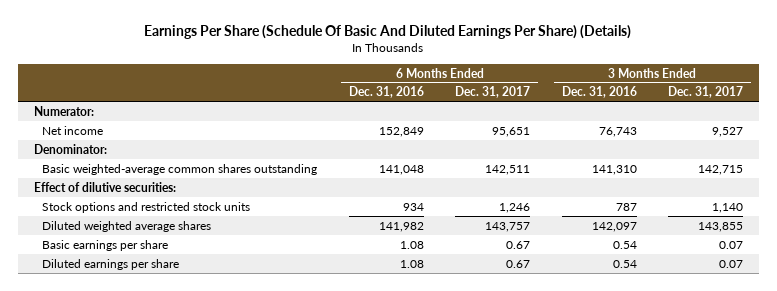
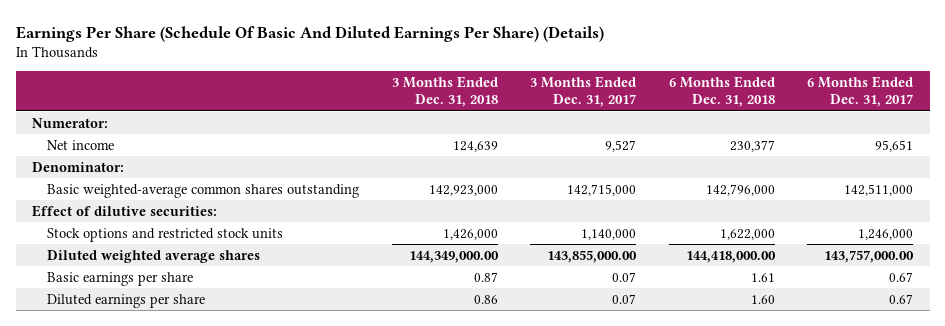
[348,86,424,99] Dec. 31, 2016 -> none
[561,86,637,99] Dec. 31, 2016 -> none
none -> [391,76,498,108] 3 Months Ended Dec. 31, 2018
none -> [668,76,775,108] 6 Months Ended Dec. 31, 2018
[485,164,531,175] 142,511 -> [844,183,914,196] 142,511,000
[698,164,744,175] 142,715 -> [567,183,637,196] 142,715,000
[499,202,531,213] 1,246 -> [858,228,914,240] 1,246,000
[712,202,744,213] 1,140 -> [581,228,637,240] 1,140,000
[485,221,531,232] 143,757 -> [824,249,915,263] 143,757,000.00
[698,221,744,232] 143,855 -> [547,249,638,263] 143,855,000.00

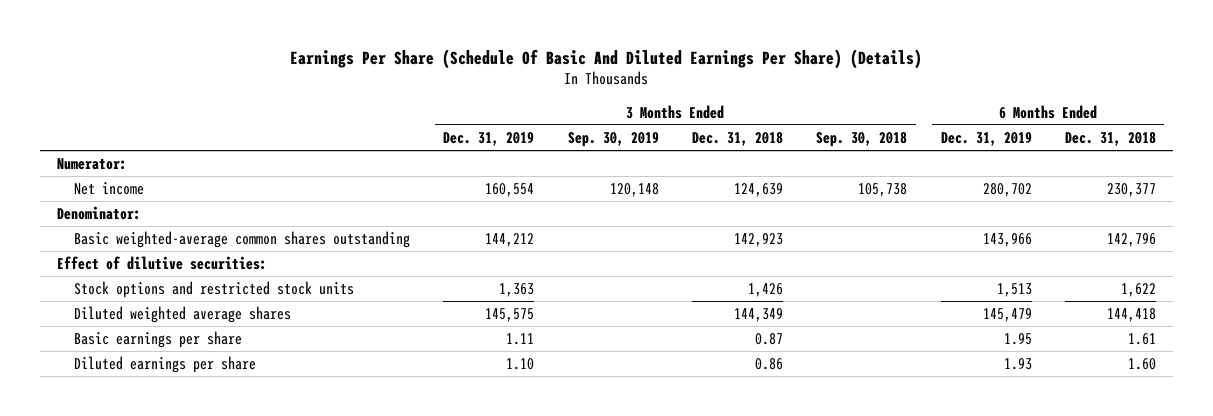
[530,76,637,108] 3 Months Ended Dec. 31, 2017 -> none
[807,76,914,108] 6 Months Ended Dec. 31, 2017 -> none
none -> [443,131,535,146] Dec. 31, 2019
none -> [567,131,659,147] Sep. 30, 2019
none -> [816,131,908,147] Sep. 30, 2018
none -> [940,131,1032,146] Dec. 31, 2019
[428,184,498,196] 142,923,000 -> [733,232,783,247] 142,923
[705,183,775,196] 142,796,000 -> [1106,232,1156,247] 142,796
[442,228,498,240] 1,426,000 -> [747,282,783,297] 1,426
[719,228,775,240] 1,622,000 -> [1120,282,1156,297] 1,622
[408,250,499,263] 144,349,000.00 -> [733,307,783,322] 144,349
[685,250,776,263] 144,418,000.00 -> [1106,307,1156,322] 144,418

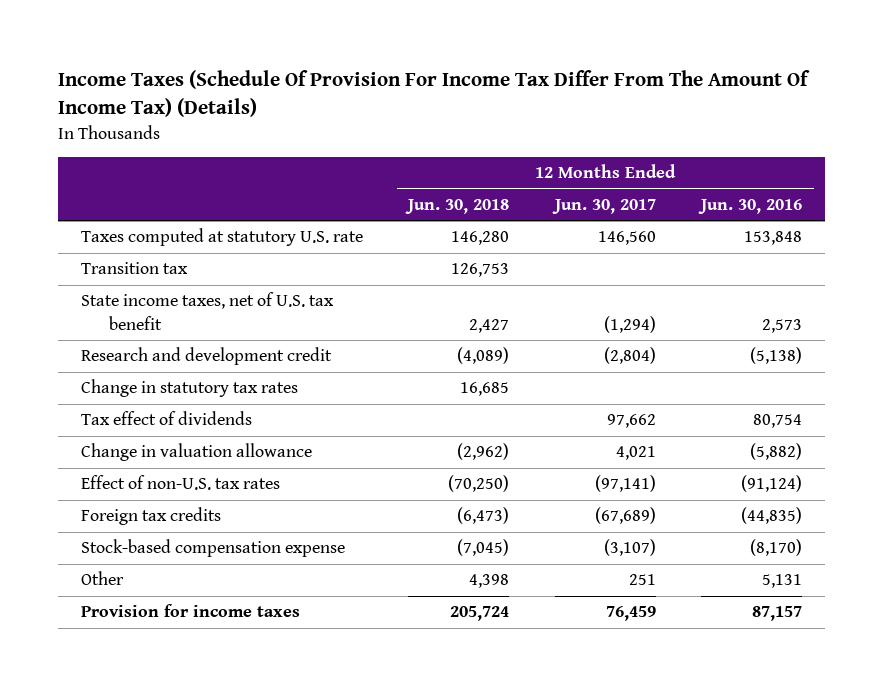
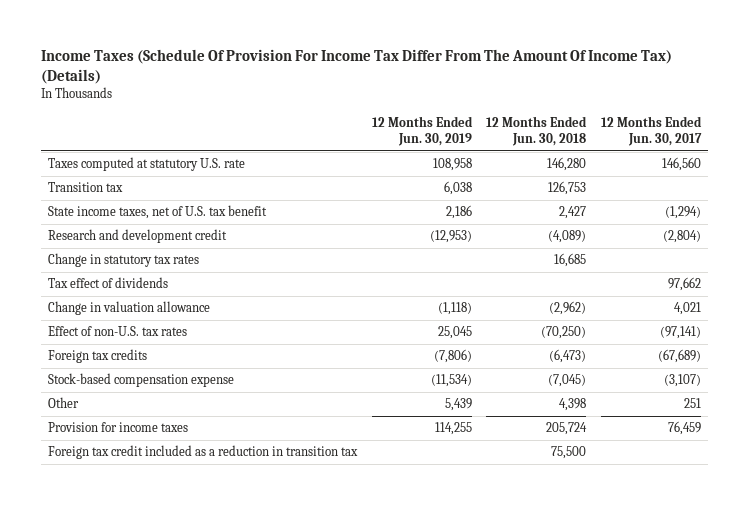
[698,198,803,214] Jun. 30, 2016 -> none
none -> [371,116,473,146] 12 Months Ended Jun. 30, 2019
none -> [48,445,359,460] Foreign tax credit included as a reduction in transition tax

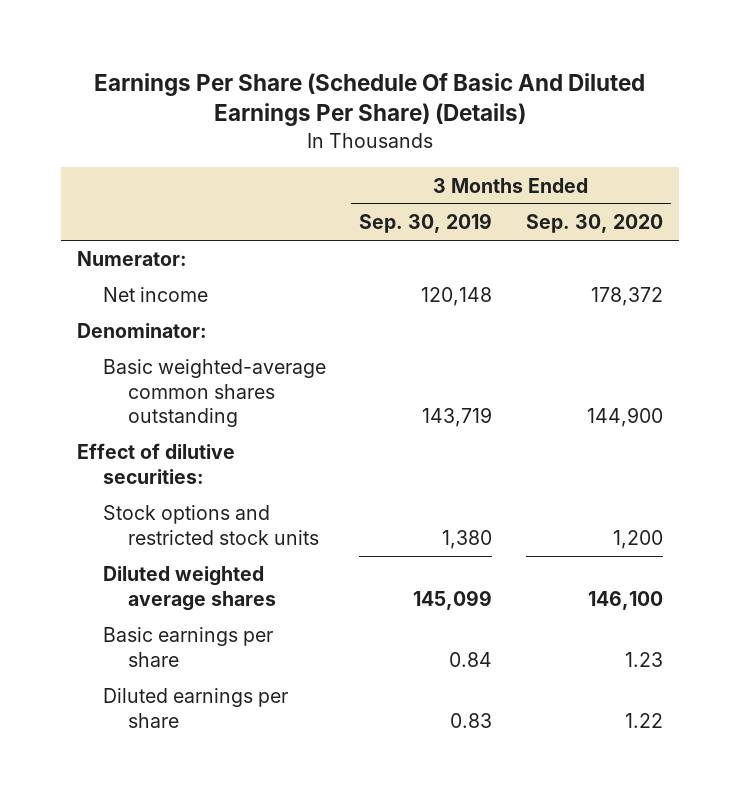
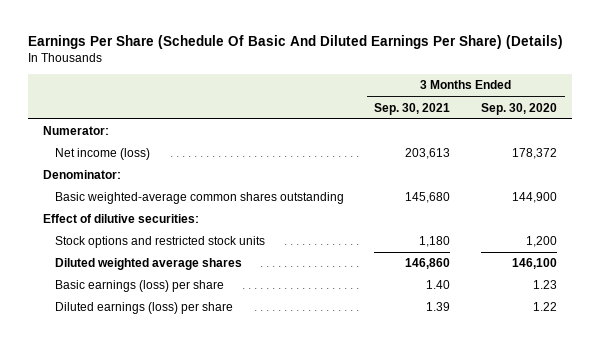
[359,213,493,234] Sep. 30, 2019 -> none
none -> [374,102,451,115] Sep. 30, 2021
[102,287,208,303] Net income -> [54,148,150,161] Net income (loss)
[102,627,273,667] Basic earnings per share -> [54,280,224,293] Basic earnings (loss) per share
[102,688,288,728] Diluted earnings per share -> [54,302,233,315] Diluted earnings (loss) per share

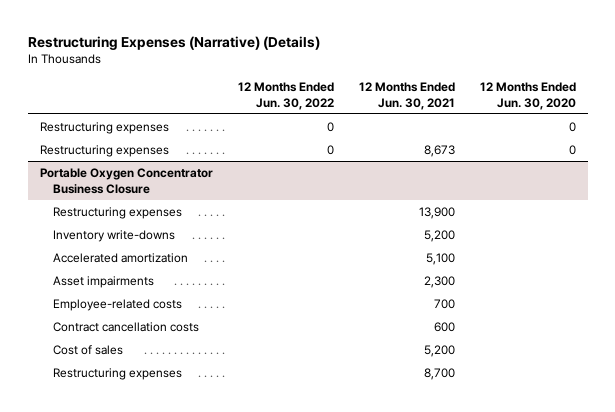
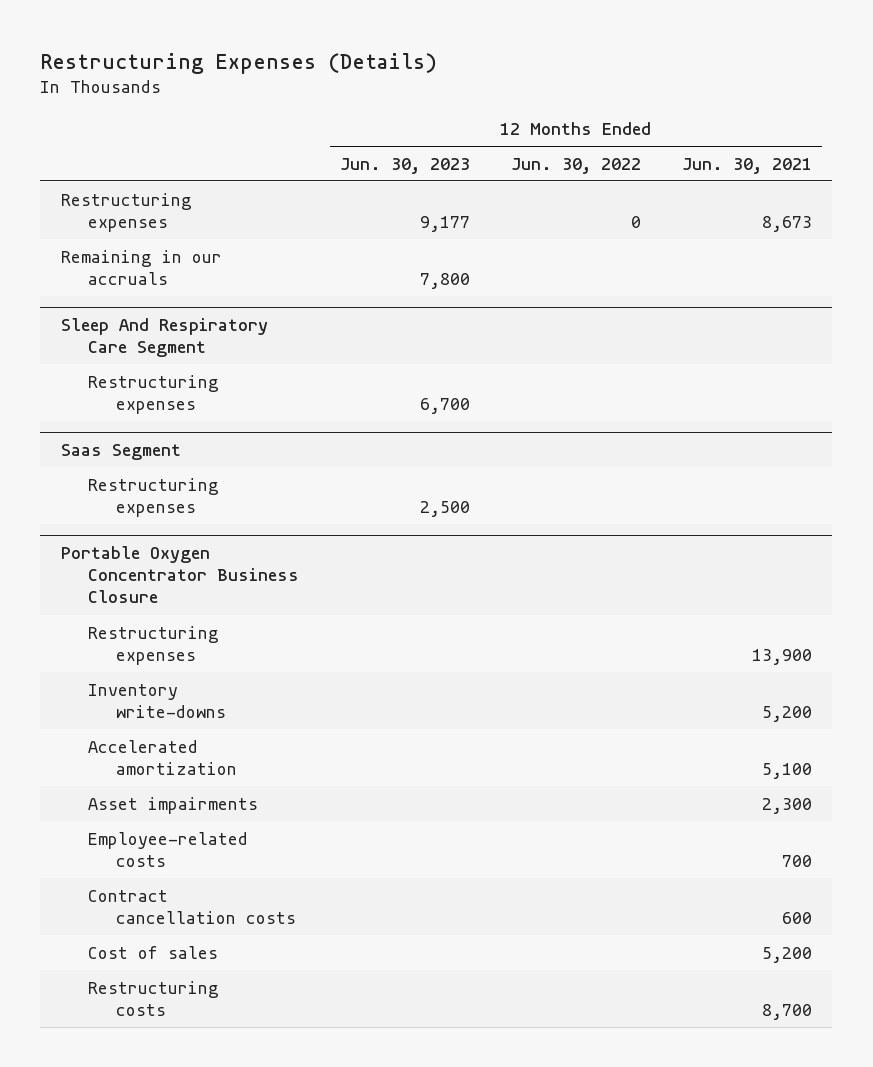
[27,35,320,50] Restructuring Expenses (Narrative) (Details) -> [40,52,438,74] Restructuring Expenses (Details)
[479,82,576,110] 12 Months Ended Jun. 30, 2020 -> none
none -> [340,157,471,174] Jun. 30, 2023
[39,121,169,134] Restructuring expenses -> none
none -> [60,249,222,286] Remaining in our accruals
none -> [60,317,268,358] Sleep And Respiratory Care Segment
none -> [88,374,220,415] Restructuring expenses
none -> [60,443,181,460] Saas Segment
none -> [88,477,220,518] Restructuring expenses
[53,367,183,380] Restructuring expenses -> none
none -> [88,980,220,1017] Restructuring costs

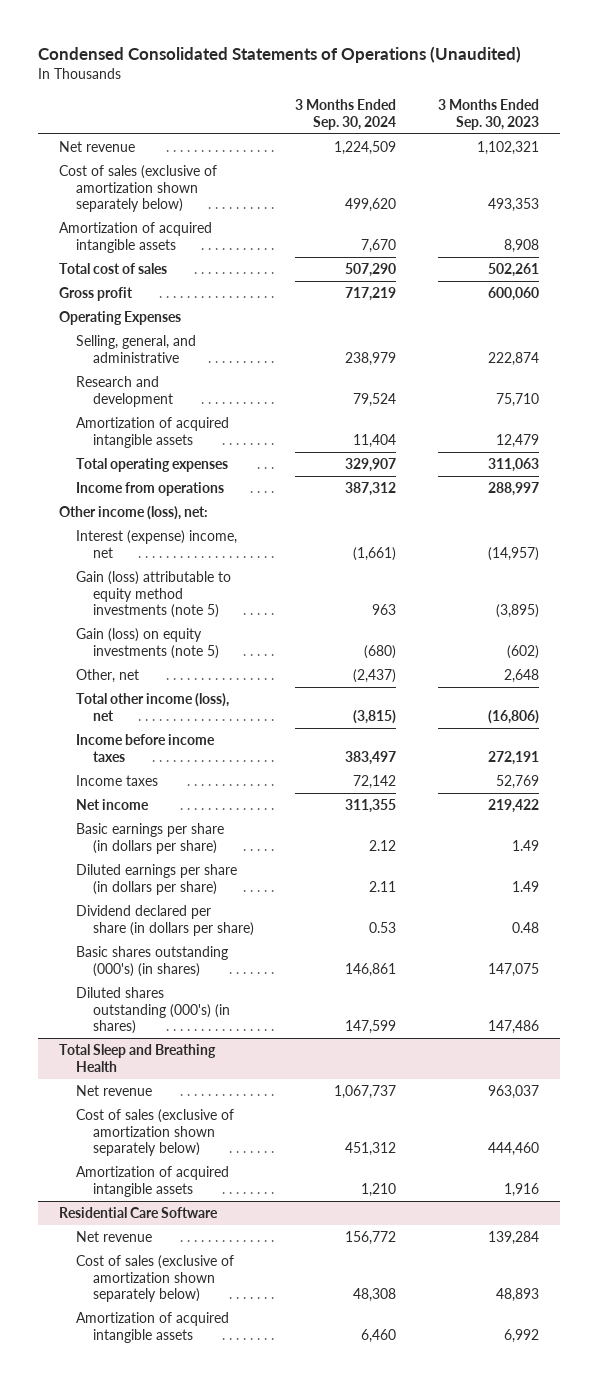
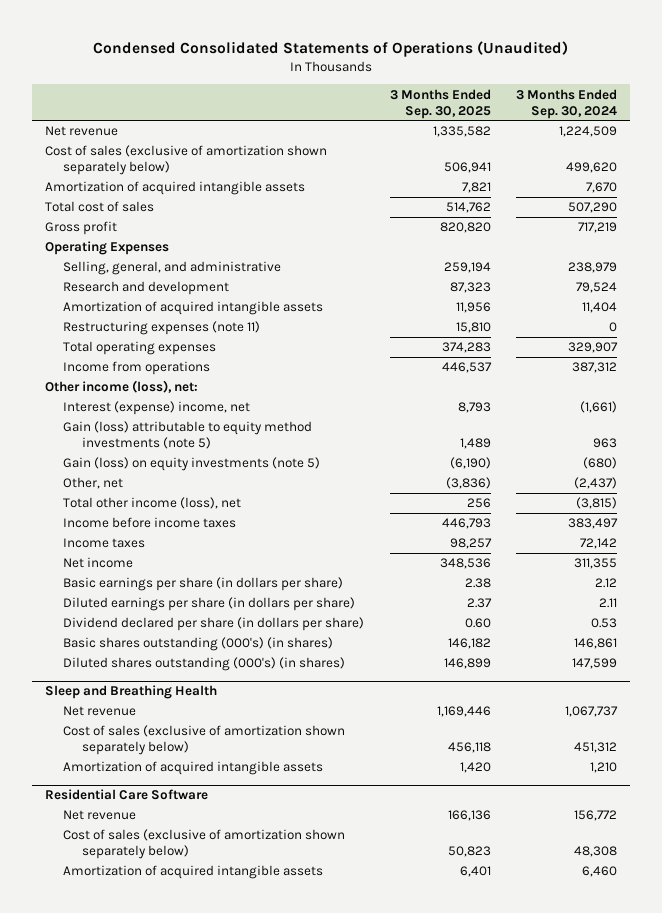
[438,99,540,130] 3 Months Ended Sep. 30, 2023 -> none
none -> [389,88,491,119] 3 Months Ended Sep. 30, 2025
none -> [63,321,261,336] Restructuring expenses (note 11)
[58,1044,216,1072] Total Sleep and Breathing Health -> [44,685,217,700] Sleep and Breathing Health

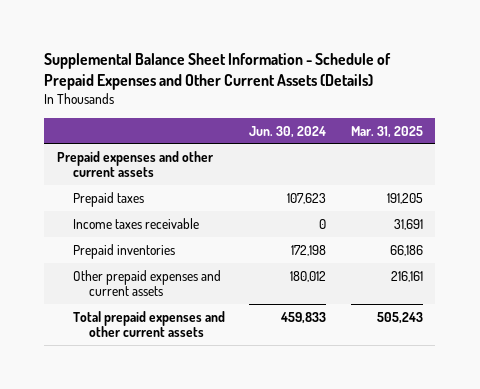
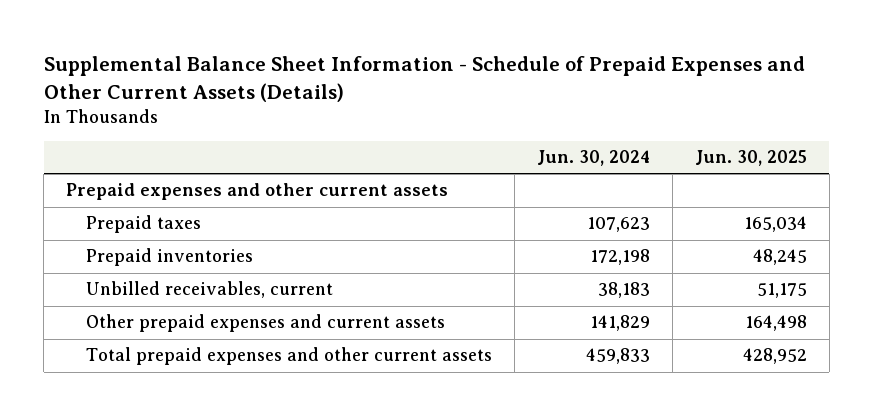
[350,125,423,138] Mar. 31, 2025 -> none
none -> [694,150,807,167] Jun. 30, 2025
[72,217,199,229] Income taxes receivable -> none
none -> [85,281,333,299] Unbilled receivables, current
[290,270,327,282] 180,012 -> [589,315,650,332] 141,829

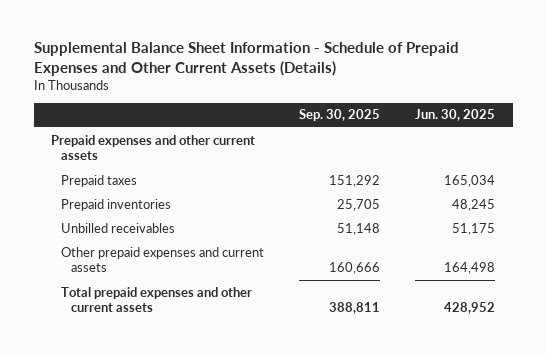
[536,150,650,167] Jun. 30, 2024 -> none
none -> [299,109,381,122] Sep. 30, 2025
[85,281,333,299] Unbilled receivables, current -> [61,222,176,233] Unbilled receivables

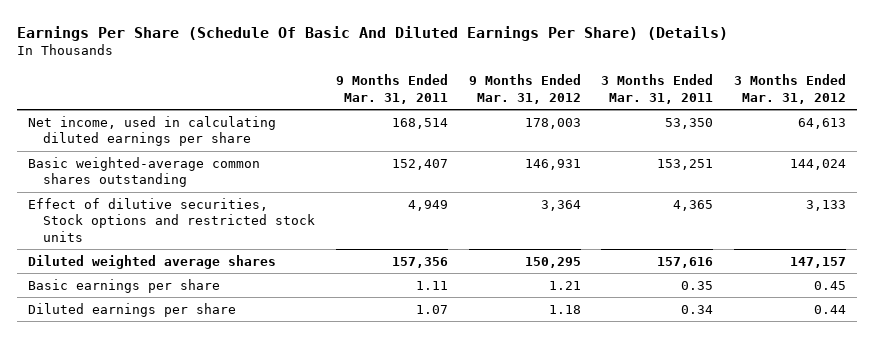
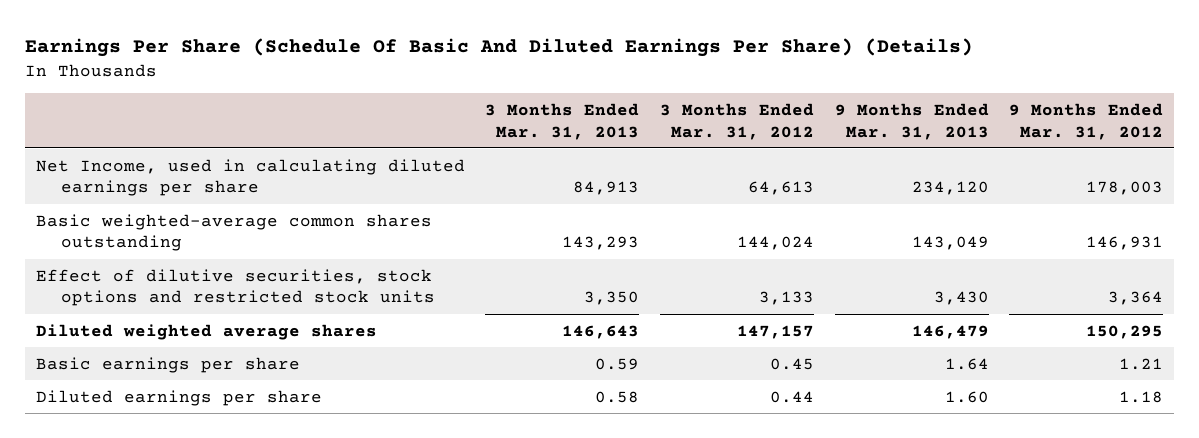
[335,74,448,104] 9 Months Ended Mar. 31, 2011 -> none
[601,74,714,104] 3 Months Ended Mar. 31, 2011 -> none
none -> [485,102,640,140] 3 Months Ended Mar. 31, 2013
none -> [834,102,989,140] 9 Months Ended Mar. 31, 2013
[27,115,276,147] Net income, used in calculating diluted earnings per share -> [35,158,465,197] Net Income, used in calculating diluted earnings per share
[27,197,315,242] Effect of dilutive securities, Stock options and restricted stock units -> [35,268,435,307] Effect of dilutive securities, stock options and restricted stock units

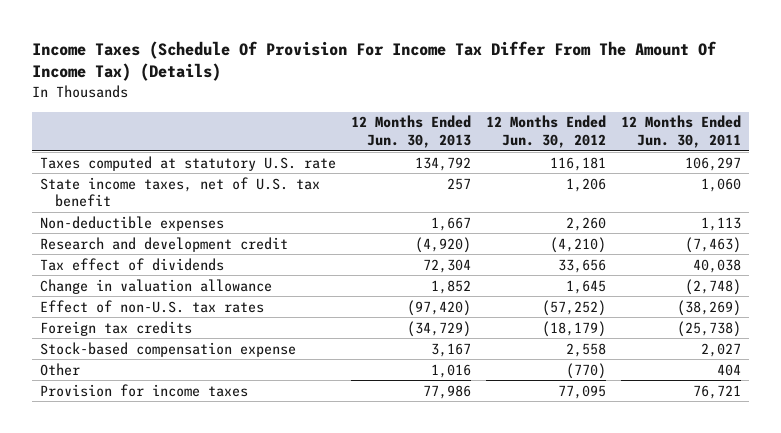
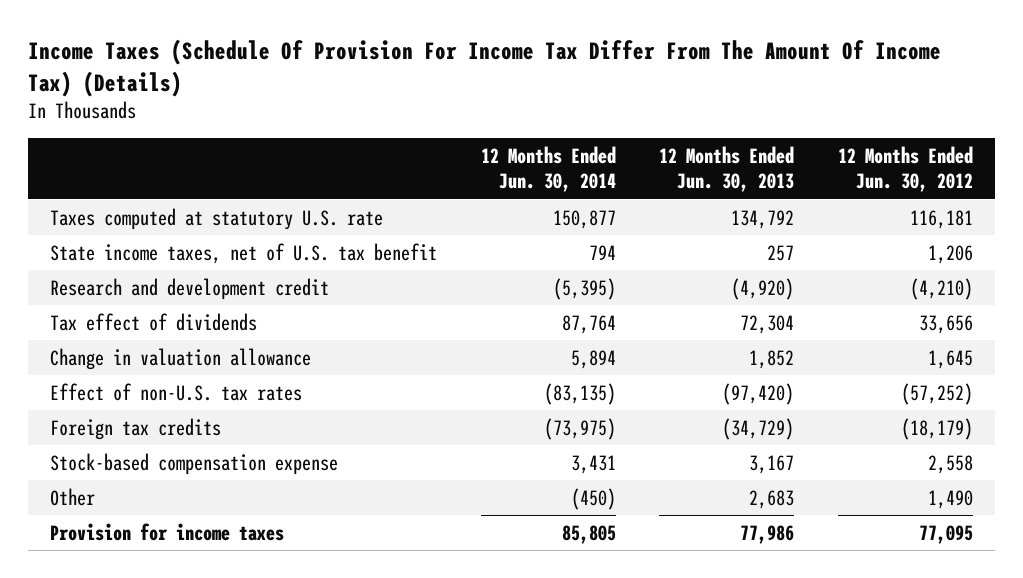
[621,115,742,148] 12 Months Ended Jun. 30, 2011 -> none
none -> [480,146,616,193] 12 Months Ended Jun. 30, 2014
[39,215,224,231] Non-deductible expenses -> none
[431,363,472,378] 1,016 -> [749,489,795,509] 2,683
[566,362,607,379] (770) -> [928,489,974,509] 1,490

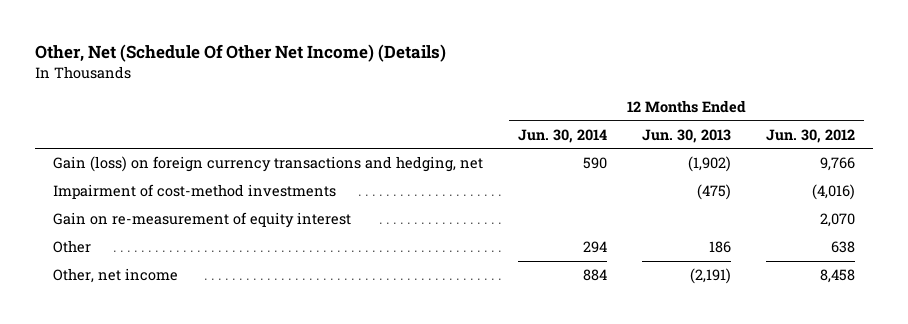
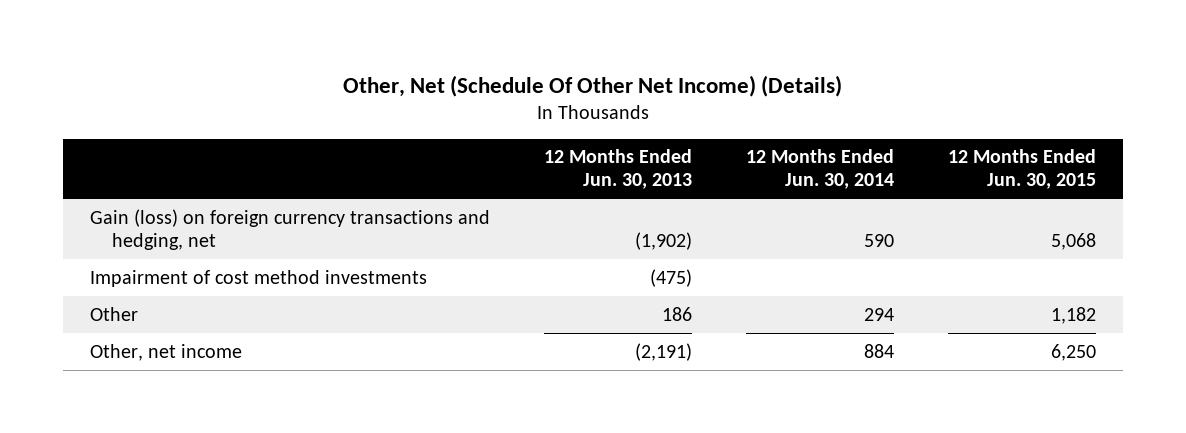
[766,128,856,143] Jun. 30, 2012 -> none
none -> [947,149,1096,190] 12 Months Ended Jun. 30, 2015
[52,212,351,229] Gain on re-measurement of equity interest -> none
[52,184,336,200] Impairment of cost-method investments -> [89,269,427,287] Impairment of cost method investments

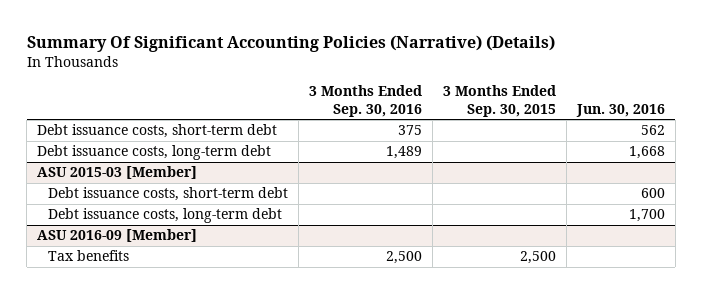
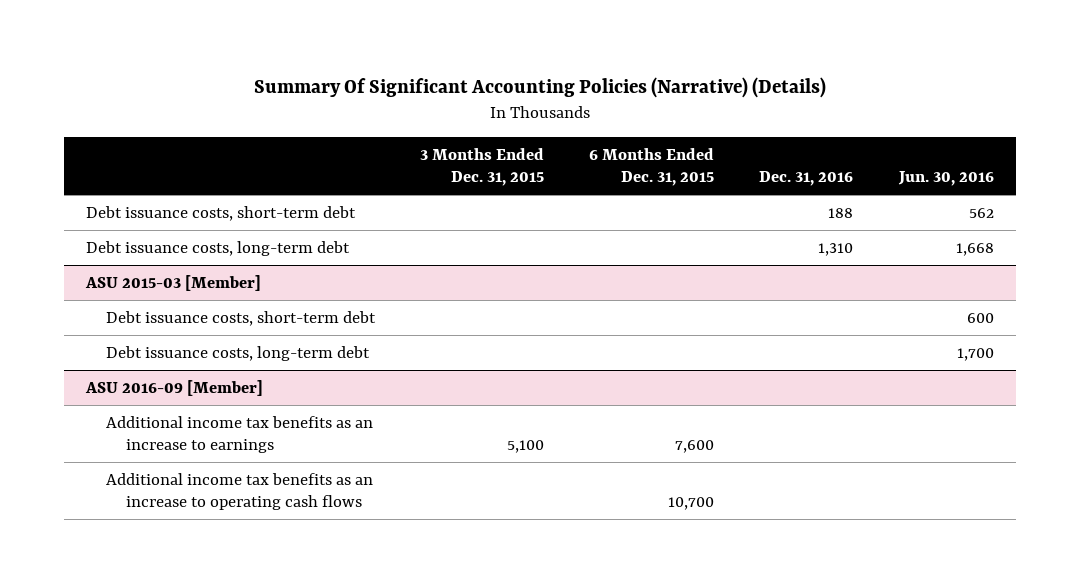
[309,84,423,117] 3 Months Ended Sep. 30, 2016 -> none
[442,84,556,117] 3 Months Ended Sep. 30, 2015 -> none
none -> [420,148,545,187] 3 Months Ended Dec. 31, 2015
none -> [589,148,715,187] 6 Months Ended Dec. 31, 2015
none -> [759,171,854,187] Dec. 31, 2016
[48,250,130,262] Tax benefits -> [106,415,374,454] Additional income tax benefits as an increase to earnings
none -> [106,472,374,511] Additional income tax benefits as an increase to operating cash flows

